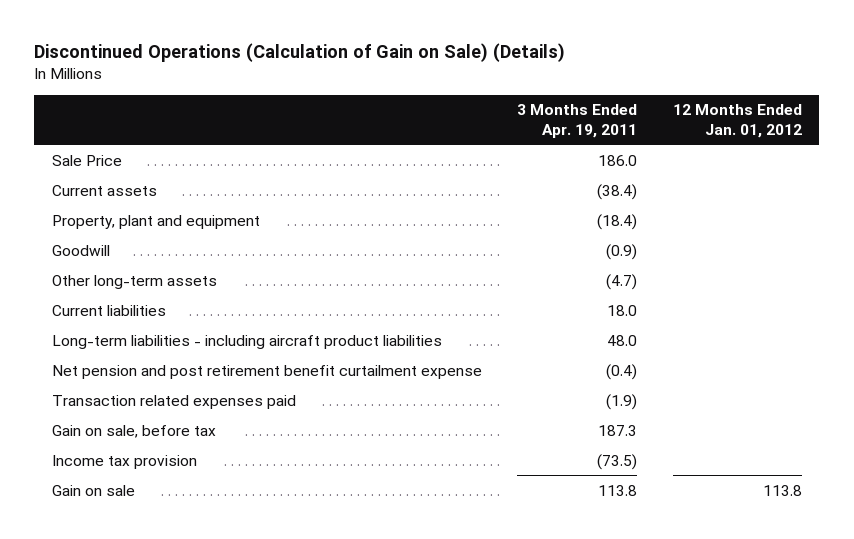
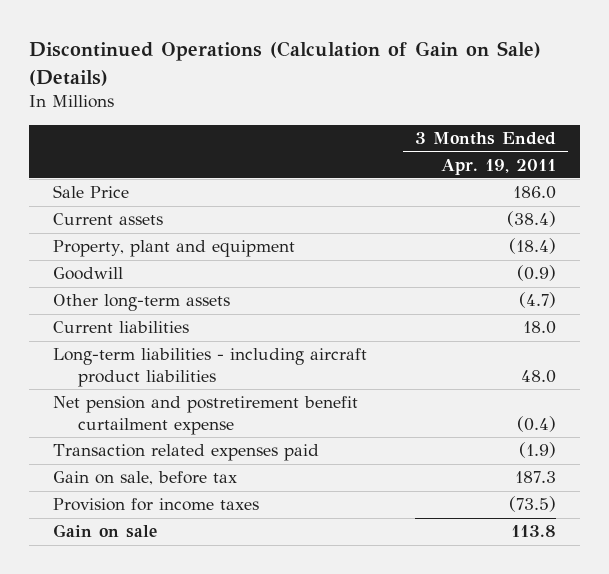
[672,104,802,138] 12 Months Ended Jan. 01, 2012 -> none
[52,364,483,379] Net pension and post retirement benefit curtailment expense -> [53,396,359,436] Net pension and postretirement benefit curtailment expense
[52,454,198,469] Income tax provision -> [53,498,260,512] Provision for income taxes

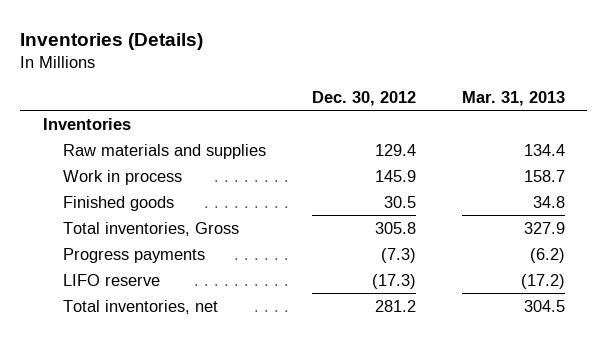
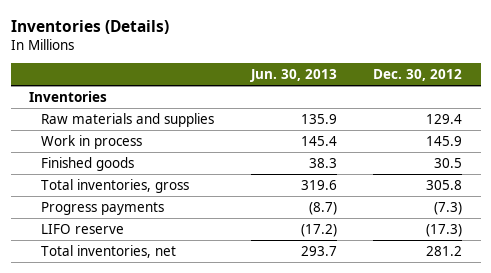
[461,91,565,107] Mar. 31, 2013 -> none
none -> [249,68,337,82] Jun. 30, 2013
[63,221,240,236] Total inventories, Gross -> [41,178,190,193] Total inventories, gross

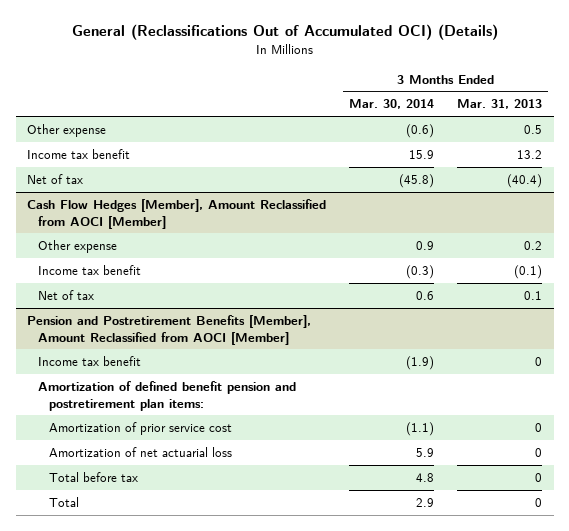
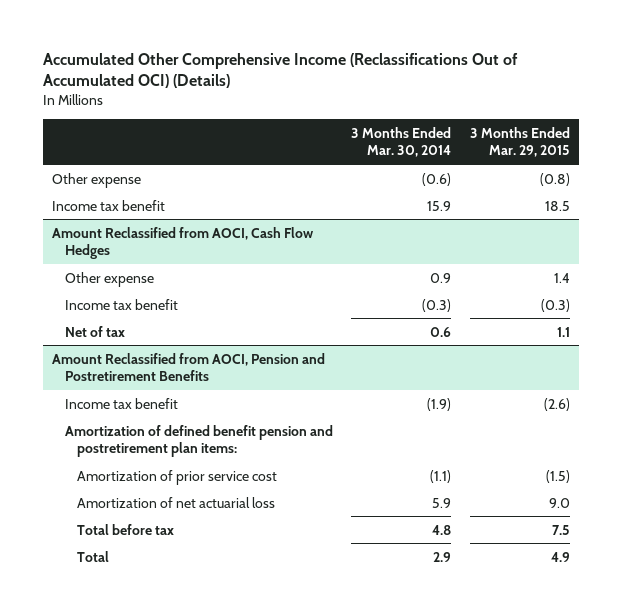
[71,23,498,40] General (Reclassifications Out of Accumulated OCI) (Details) -> [42,52,518,89] Accumulated Other Comprehensive Income (Reclassifications Out of Accumulated OCI) (Details)
[457,99,543,110] Mar. 31, 2013 -> none
none -> [469,126,570,158] 3 Months Ended Mar. 29, 2015
[27,173,84,184] Net of tax -> none
[27,198,327,229] Cash Flow Hedges [Member], Amount Reclassified from AOCI [Member] -> [52,226,315,260] Amount Reclassified from AOCI, Cash Flow Hedges
[27,314,312,345] Pension and Postretirement Benefits [Member], Amount Reclassified from AOCI [Member] -> [52,352,326,382] Amount Reclassified from AOCI, Pension and Postretirement Benefits

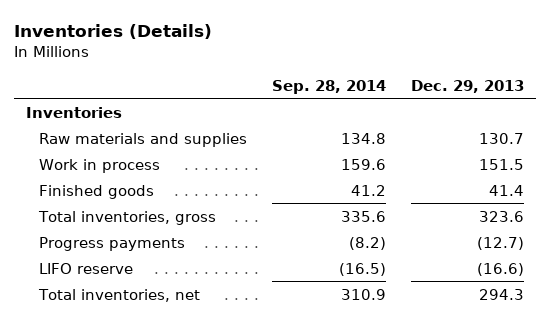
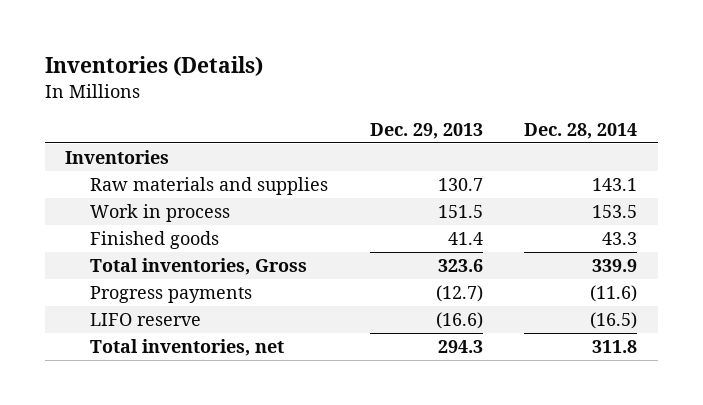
[271,79,386,94] Sep. 28, 2014 -> none
none -> [524,122,638,139] Dec. 28, 2014
[37,210,216,225] Total inventories, gross -> [90,258,308,276] Total inventories, Gross

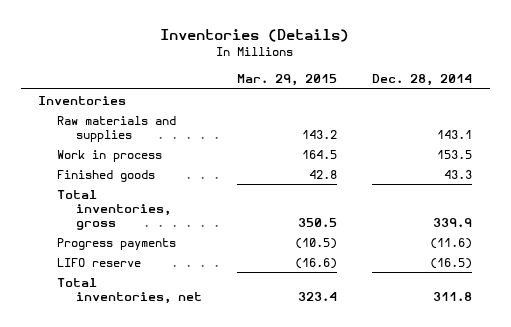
[369,122,483,139] Dec. 29, 2013 -> none
none -> [237,74,338,87] Mar. 29, 2015
[90,258,308,276] Total inventories, Gross -> [57,189,172,230] Total inventories, gross

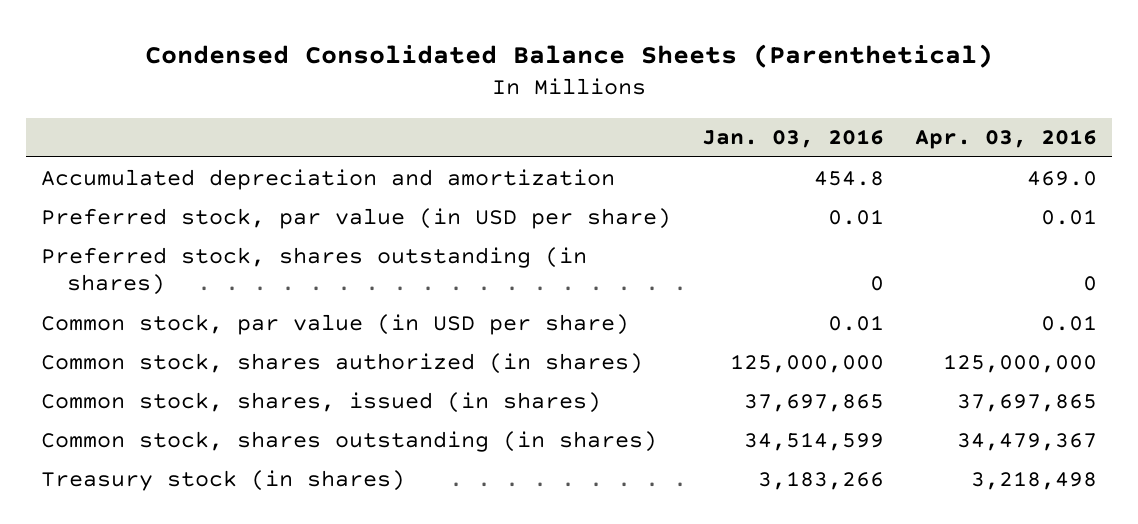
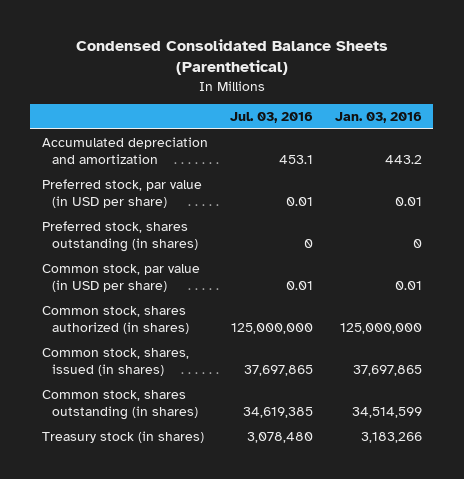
[914,129,1097,150] Apr. 03, 2016 -> none
none -> [229,112,313,124] Jul. 03, 2016
[814,170,885,186] 454.8 -> [385,155,423,165] 443.2

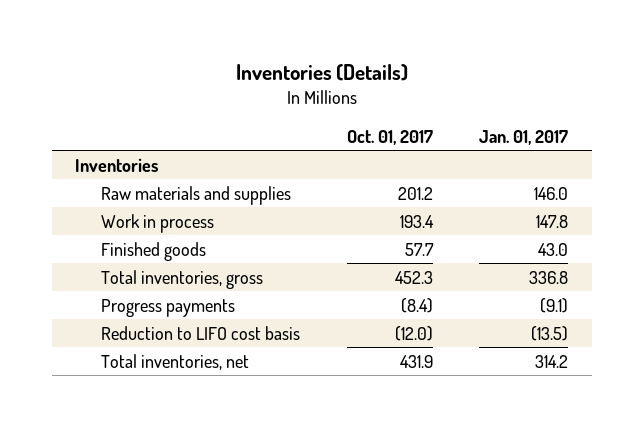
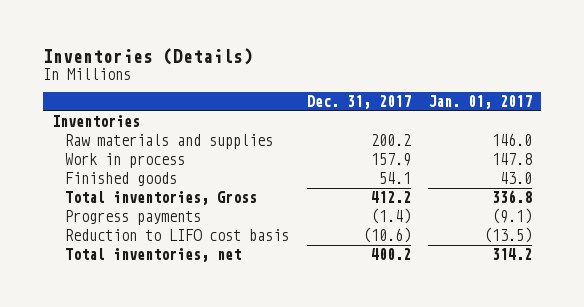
[346,130,433,146] Oct. 01, 2017 -> none
none -> [306,95,411,110] Dec. 31, 2017
[101,269,264,289] Total inventories, gross -> [65,191,258,206] Total inventories, Gross

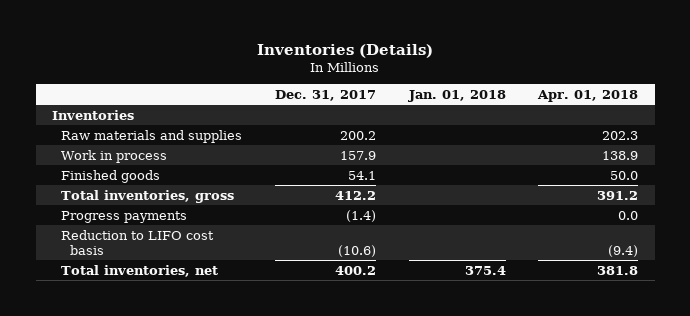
[428,95,533,110] Jan. 01, 2017 -> none
none -> [407,89,506,102] Jan. 01, 2018
none -> [537,89,639,102] Apr. 01, 2018
[65,191,258,206] Total inventories, Gross -> [61,189,235,203] Total inventories, gross

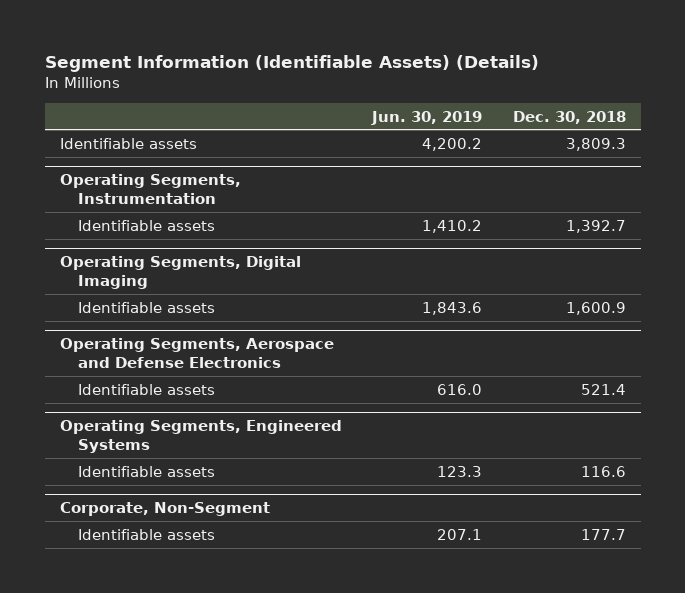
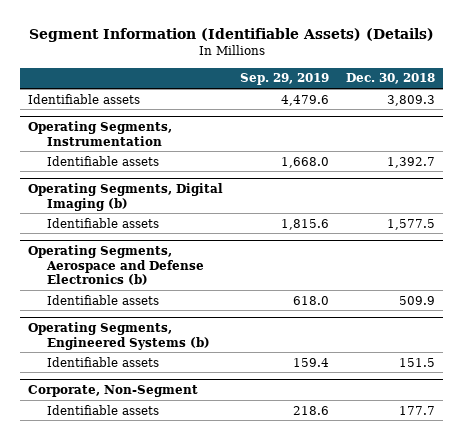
[371,110,483,125] Jun. 30, 2019 -> none
none -> [240,73,330,86] Sep. 29, 2019
[59,256,301,290] Operating Segments, Digital Imaging -> [28,182,224,211] Operating Segments, Digital Imaging (b)
[565,301,626,315] 1,600.9 -> [386,218,435,230] 1,577.5
[59,338,334,369] Operating Segments, Aerospace and Defense Electronics -> [28,244,204,286] Operating Segments, Aerospace and Defense Electronics (b)
[580,383,626,395] 521.4 -> [398,295,435,305] 509.9
[59,420,342,454] Operating Segments, Engineered Systems -> [28,321,210,350] Operating Segments, Engineered Systems (b)
[580,465,626,477] 116.6 -> [398,357,435,367] 151.5

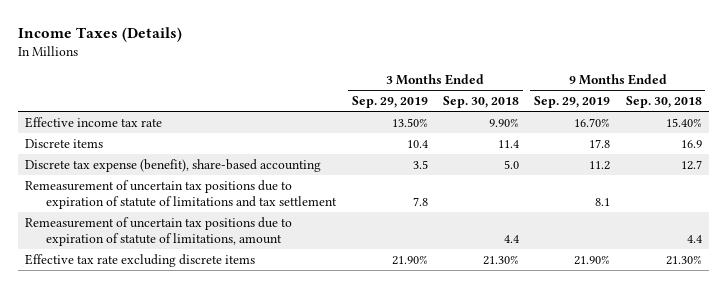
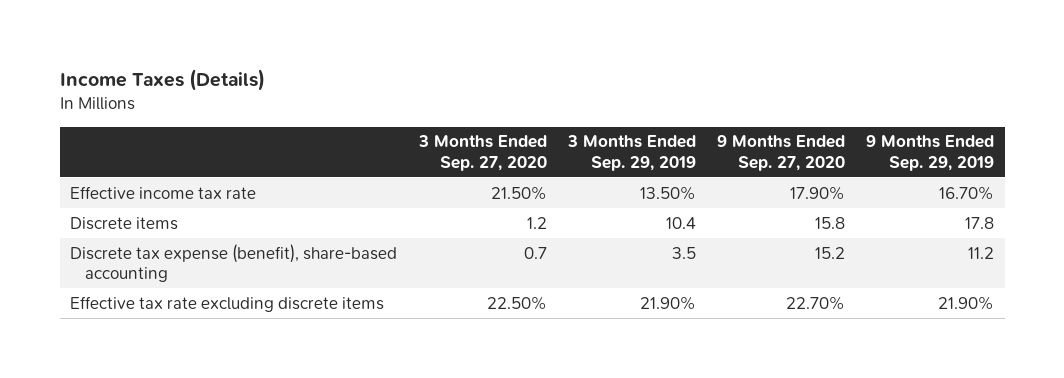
[442,96,519,109] Sep. 30, 2018 -> none
[625,96,702,109] Sep. 30, 2018 -> none
none -> [417,135,547,171] 3 Months Ended Sep. 27, 2020
none -> [716,135,845,171] 9 Months Ended Sep. 27, 2020
[25,179,338,210] Remeasurement of uncertain tax positions due to expiration of statute of limitations and tax settlement -> none
[25,216,293,247] Remeasurement of uncertain tax positions due to expiration of statute of limitations, amount -> none

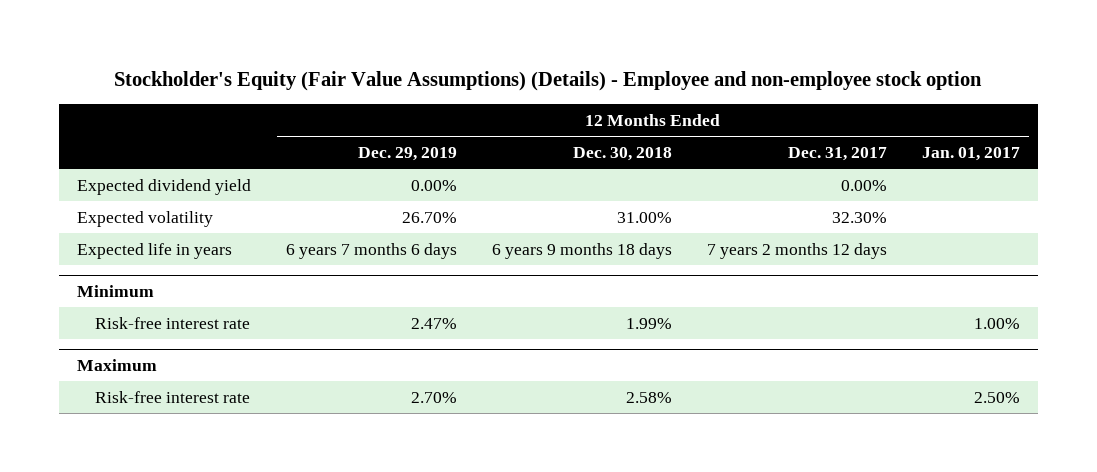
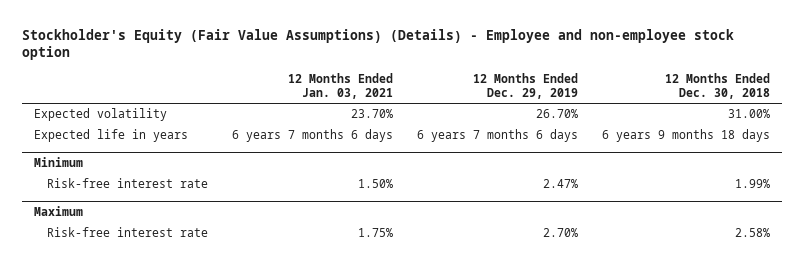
[788,146,888,161] Dec. 31, 2017 -> none
[922,146,1021,161] Jan. 01, 2017 -> none
none -> [288,73,394,99] 12 Months Ended Jan. 03, 2021
[76,178,251,195] Expected dividend yield -> none

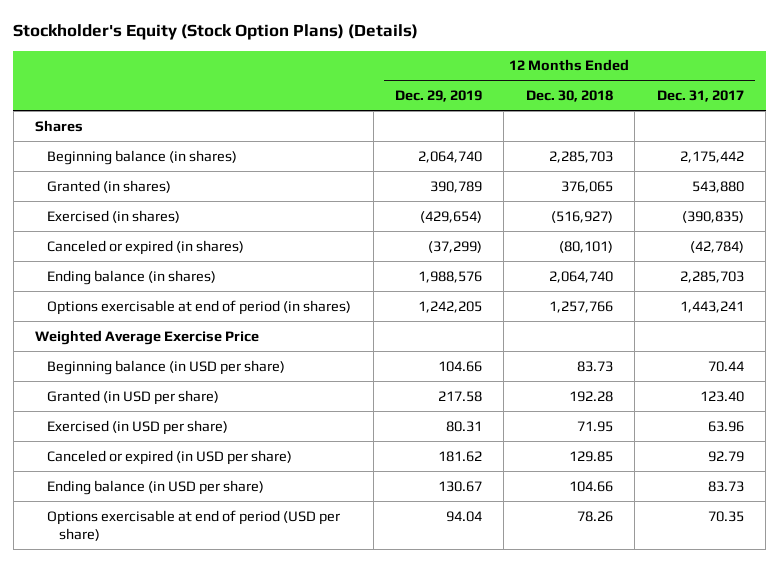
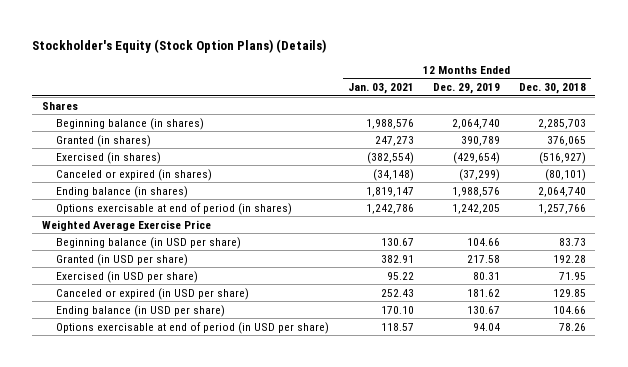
[656,90,744,103] Dec. 31, 2017 -> none
none -> [347,83,414,95] Jan. 03, 2021
[47,509,341,542] Options exercisable at end of period (USD per share) -> [55,321,329,334] Options exercisable at end of period (in USD per share)

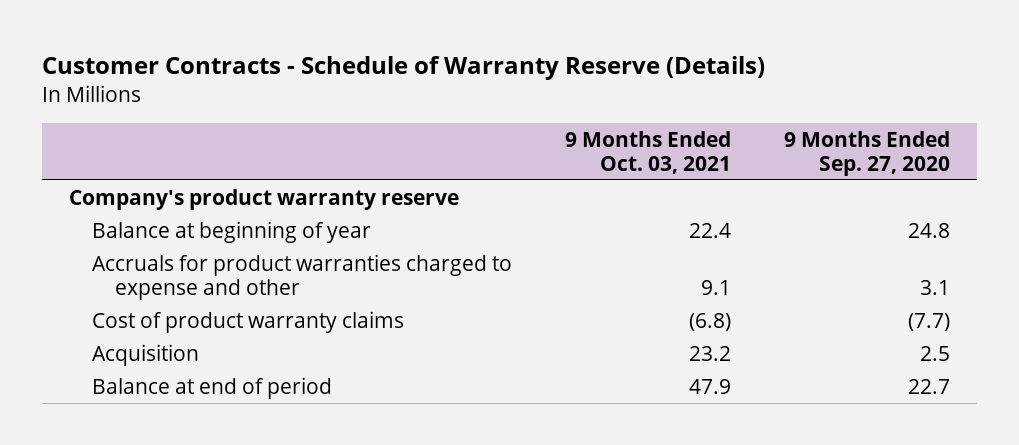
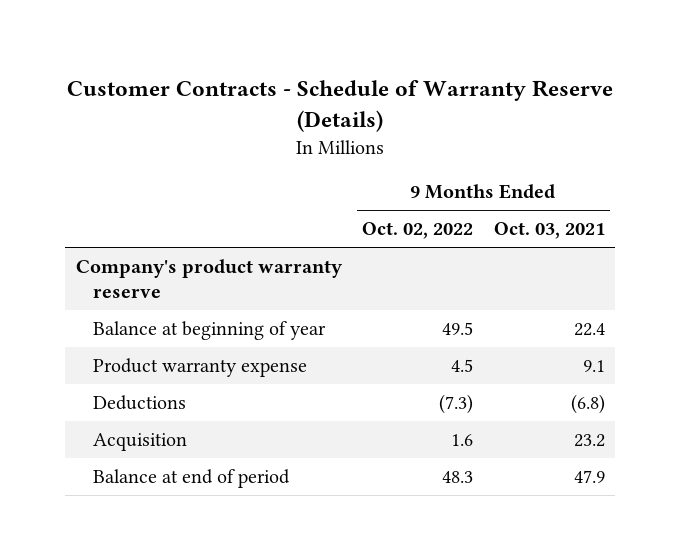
[784,130,951,176] 9 Months Ended Sep. 27, 2020 -> none
none -> [362,222,474,240] Oct. 02, 2022
[91,253,512,300] Accruals for product warranties charged to expense and other -> none
[91,310,404,333] Cost of product warranty claims -> none
none -> [93,357,308,377] Product warranty expense
none -> [93,394,187,410] Deductions

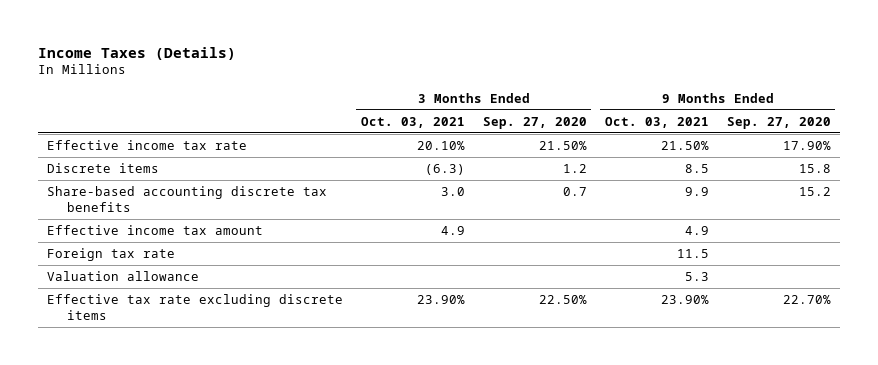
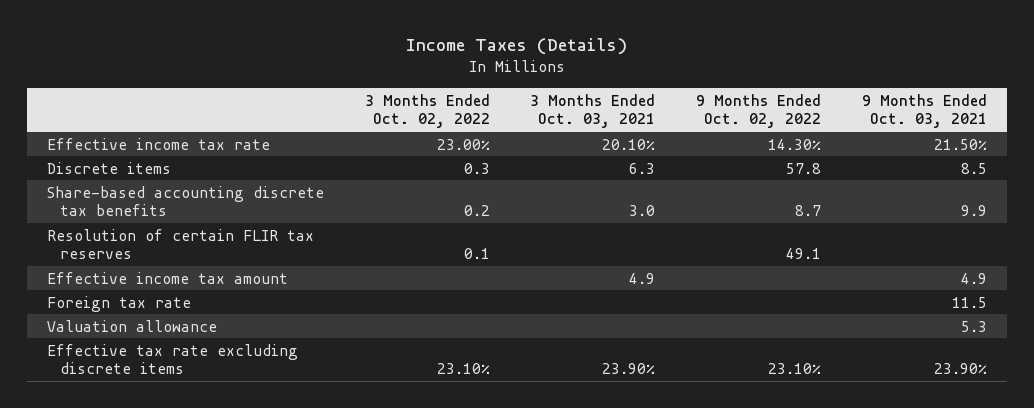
[482,116,587,129] Sep. 27, 2020 -> none
[726,116,831,129] Sep. 27, 2020 -> none
none -> [364,93,490,129] 3 Months Ended Oct. 02, 2022
none -> [695,93,821,129] 9 Months Ended Oct. 02, 2022
[424,163,465,175] (6.3) -> [629,162,656,174] 6.3
none -> [47,228,315,260] Resolution of certain FLIR tax reserves

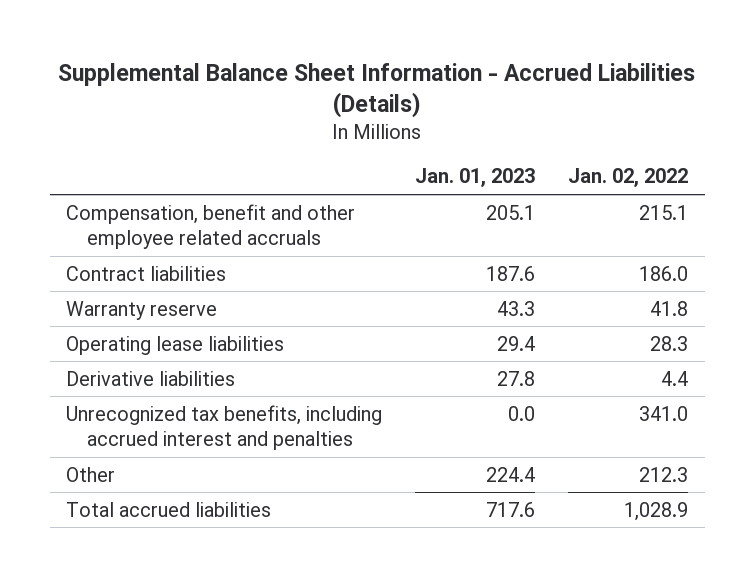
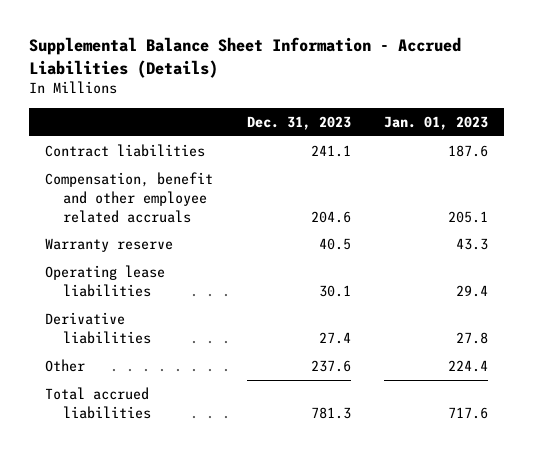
[568,168,689,188] Jan. 02, 2022 -> none
none -> [246,115,351,130] Dec. 31, 2023
[66,203,356,250] Compensation, benefit and other employee related accruals -> [45,171,214,223] Compensation, benefit and other employee related accruals
[66,404,383,451] Unrecognized tax benefits, including accrued interest and penalties -> none

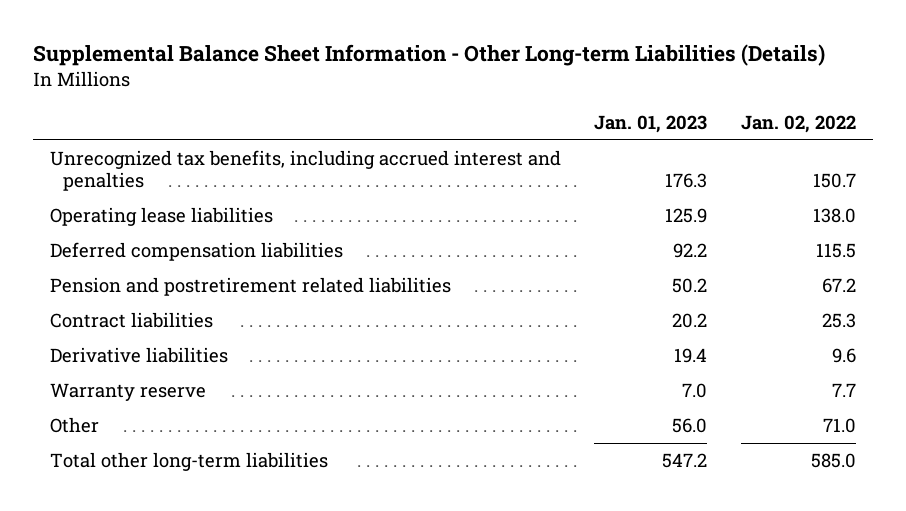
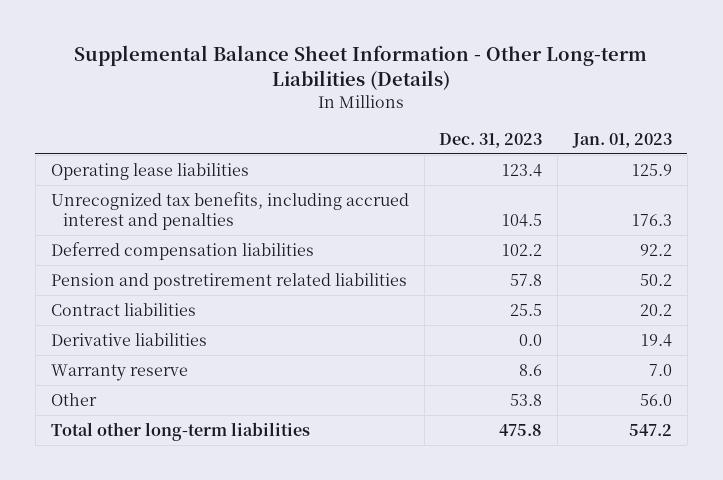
[740,114,856,133] Jan. 02, 2022 -> none
none -> [439,132,543,148] Dec. 31, 2023
[49,150,561,192] Unrecognized tax benefits, including accrued interest and penalties -> [50,191,409,230] Unrecognized tax benefits, including accrued interest and penalties

